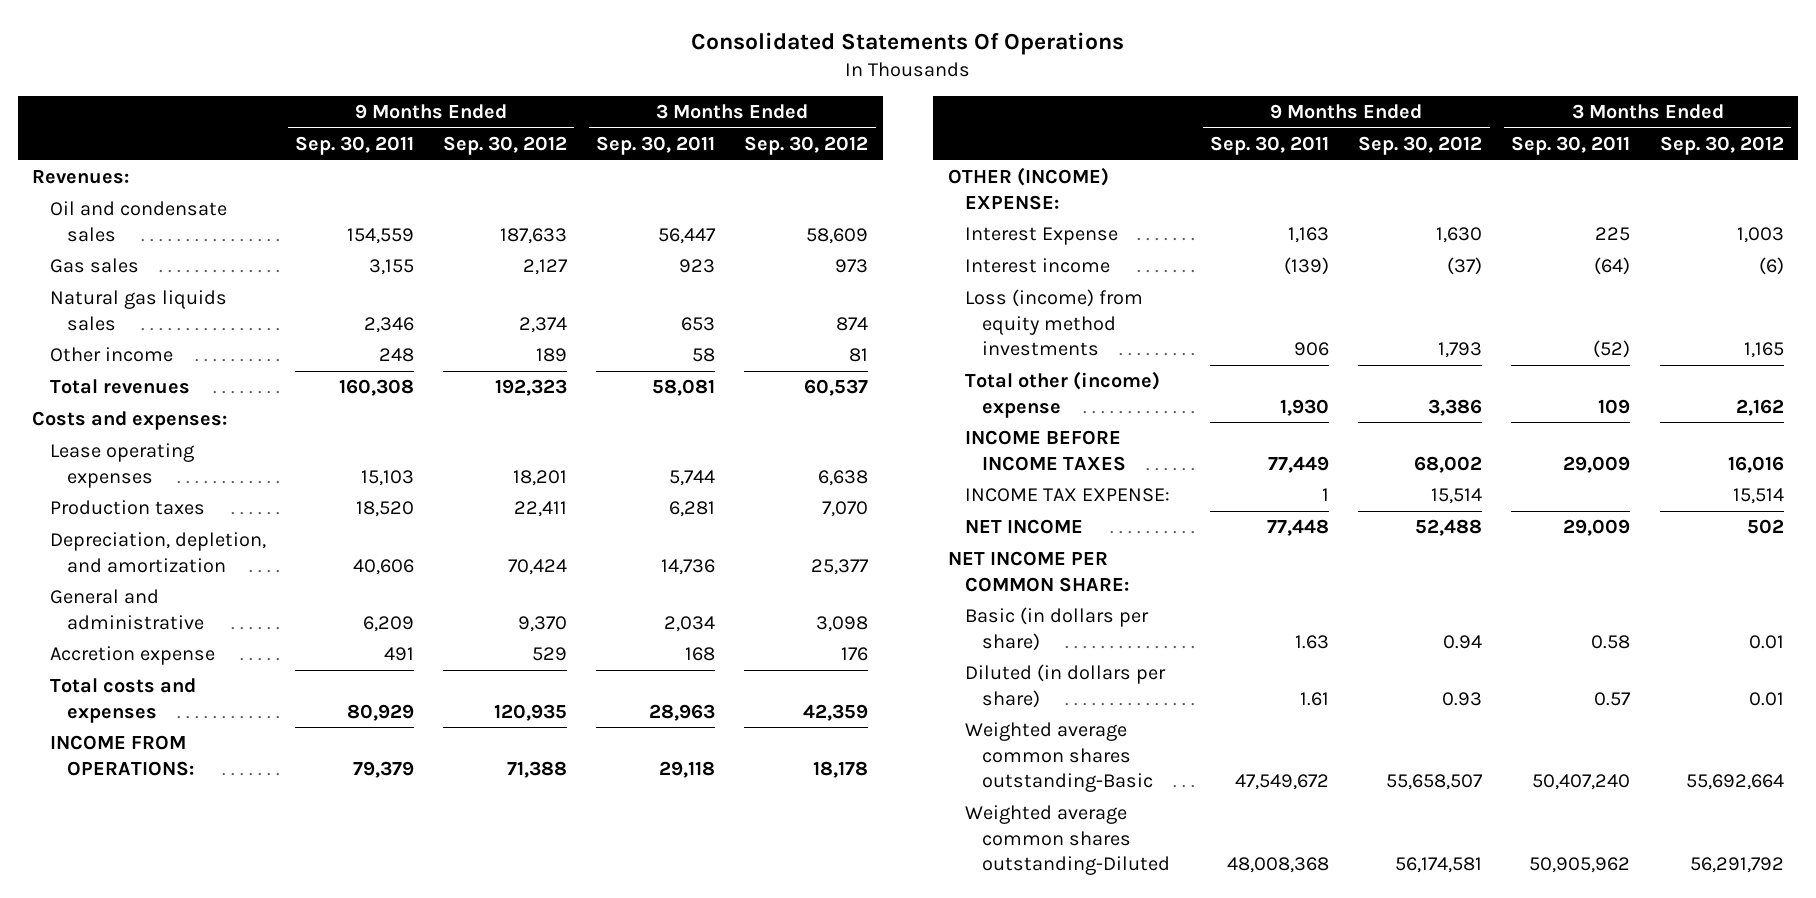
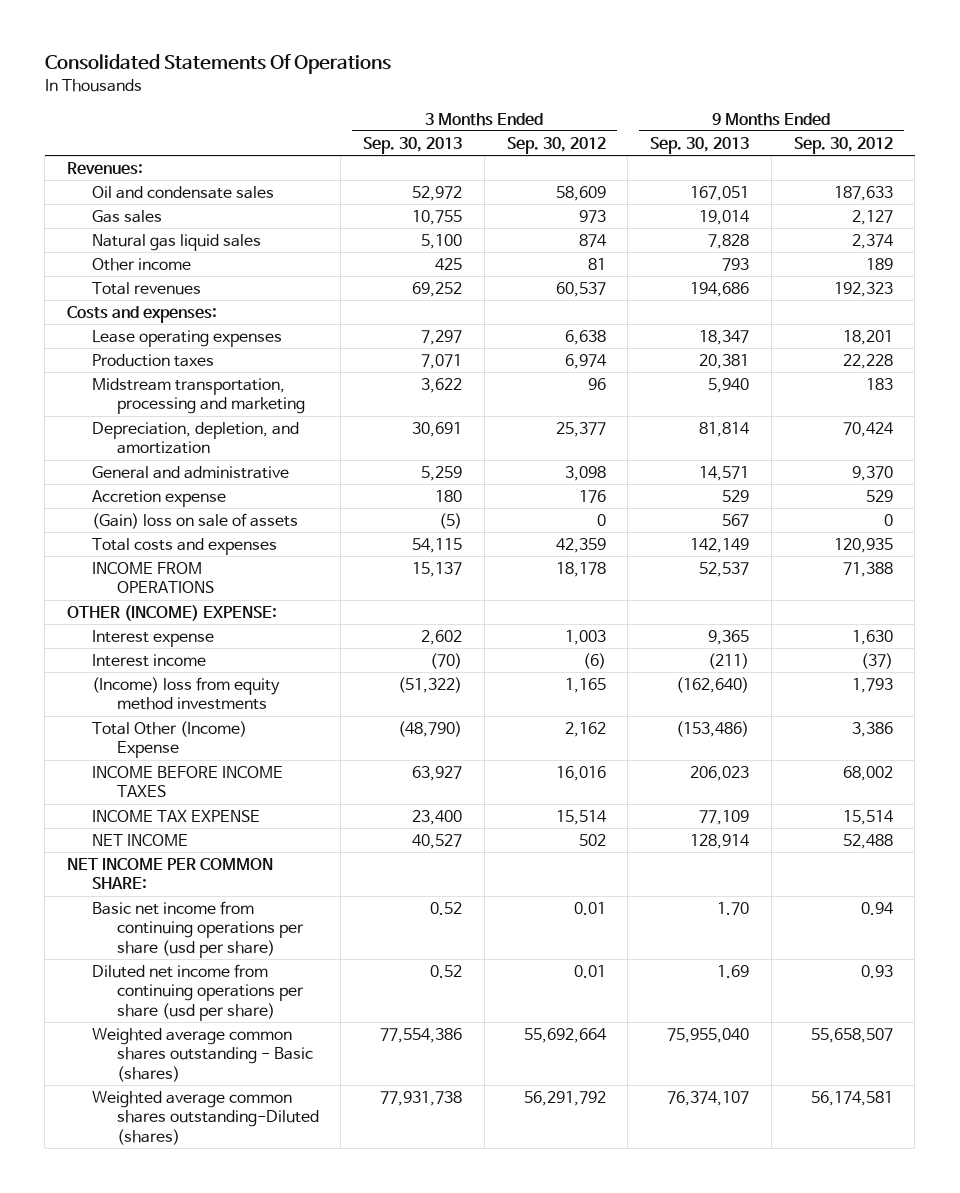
[294,135,414,155] Sep. 30, 2011 -> none
[596,135,716,155] Sep. 30, 2011 -> none
none -> [363,136,463,154] Sep. 30, 2013
none -> [650,136,750,154] Sep. 30, 2013
[49,290,227,331] Natural gas liquids sales -> [91,233,261,251] Natural gas liquid sales
[514,501,568,518] 22,411 -> [842,353,893,369] 22,228
[822,501,869,518] 7,070 -> [564,353,607,369] 6,974
none -> [91,377,305,415] Midstream transportation, processing and marketing
none -> [91,512,298,529] (Gain) loss on sale of assets
[49,735,194,776] INCOME FROM OPERATIONS: -> [91,561,214,594] INCOME FROM OPERATIONS
[964,227,1118,246] Interest Expense -> [91,629,214,647] Interest expense
[964,289,1143,357] Loss (income) from equity method investments -> [91,676,280,711] (Income) loss from equity method investments
[964,371,1160,418] Total other (income) expense -> [91,720,247,759] Total Other (Income) Expense
[964,488,1170,503] INCOME TAX EXPENSE: -> [91,809,260,822] INCOME TAX EXPENSE
[964,607,1149,651] Basic (in dollars per share) -> [91,900,304,958] Basic net income from continuing operations per share (usd per share)
[964,664,1166,708] Diluted (in dollars per share) -> [91,963,304,1021] Diluted net income from continuing operations per share (usd per share)
[964,722,1154,793] Weighted average common shares outstanding-Basic -> [91,1027,313,1082] Weighted average common shares outstanding - Basic (shares)
[964,805,1171,876] Weighted average common shares outstanding-Diluted -> [91,1090,319,1145] Weighted average common shares outstanding-Diluted (shares)

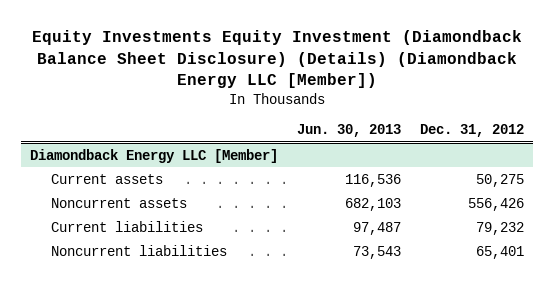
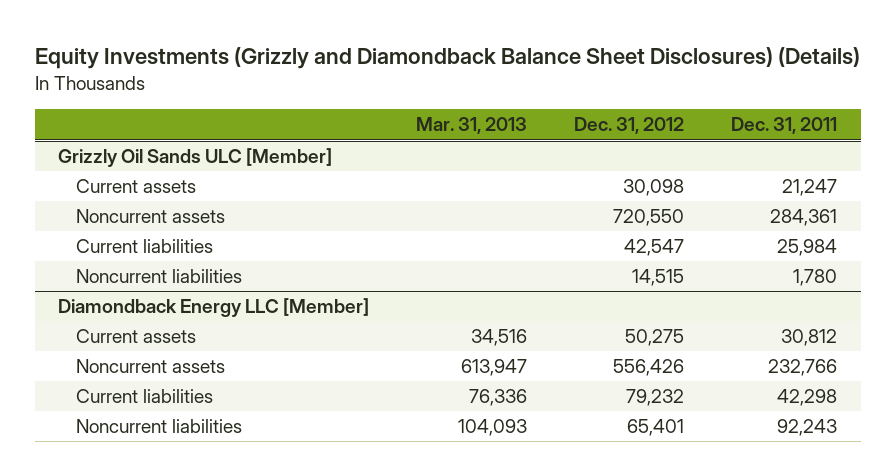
[31,30,522,88] Equity Investments Equity Investment (Diamondback Balance Sheet Disclosure) (Details) (Diamondback Energy LLC [Member]) -> [34,47,860,70] Equity Investments (Grizzly and Diamondback Balance Sheet Disclosures) (Details)
[296,124,401,138] Jun. 30, 2013 -> none
none -> [416,117,528,135] Mar. 31, 2013
none -> [731,117,838,135] Dec. 31, 2011
none -> [58,148,333,168] Grizzly Oil Sands ULC [Member]
none -> [76,179,197,194] Current assets
none -> [76,209,226,224] Noncurrent assets
none -> [76,239,214,254] Current liabilities
none -> [76,269,243,284] Noncurrent liabilities

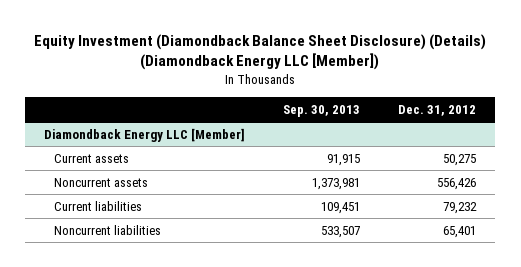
[34,47,860,70] Equity Investments (Grizzly and Diamondback Balance Sheet Disclosures) (Details) -> [34,33,487,71] Equity Investment (Diamondback Balance Sheet Disclosure) (Details) (Diamondback Energy LLC [Member])
[416,117,528,135] Mar. 31, 2013 -> none
[731,117,838,135] Dec. 31, 2011 -> none
none -> [283,104,361,117] Sep. 30, 2013
[58,148,333,168] Grizzly Oil Sands ULC [Member] -> none
[76,179,197,194] Current assets -> none
[76,209,226,224] Noncurrent assets -> none
[76,239,214,254] Current liabilities -> none
[76,269,243,284] Noncurrent liabilities -> none

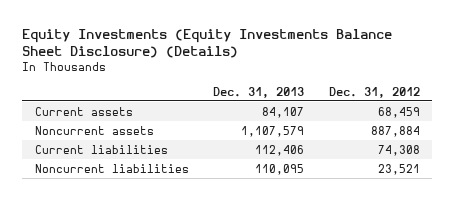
[34,33,487,71] Equity Investment (Diamondback Balance Sheet Disclosure) (Details) (Diamondback Energy LLC [Member]) -> [22,29,393,59] Equity Investments (Equity Investments Balance Sheet Disclosure) (Details)
[283,104,361,117] Sep. 30, 2013 -> none
none -> [213,86,305,98] Dec. 31, 2013
[44,127,246,142] Diamondback Energy LLC [Member] -> none
[443,153,477,166] 50,275 -> [377,106,420,118] 68,459
[437,177,477,190] 556,426 -> [370,125,420,137] 887,884
[443,201,478,214] 79,232 -> [377,144,420,156] 74,308
[443,225,477,238] 65,401 -> [377,163,420,175] 23,521

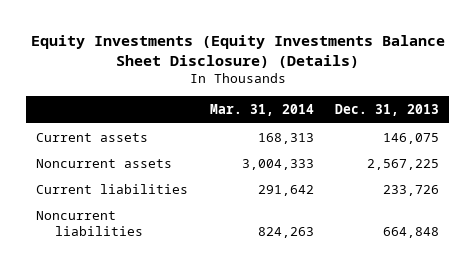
[328,86,420,98] Dec. 31, 2012 -> none
none -> [209,104,314,117] Mar. 31, 2014
[262,106,305,118] 84,107 -> [382,132,439,144] 146,075
[241,125,305,137] 1,107,579 -> [366,158,439,170] 2,567,225
[255,144,305,156] 112,406 -> [382,184,439,196] 233,726
[255,163,305,175] 110,095 -> [382,226,439,238] 664,848

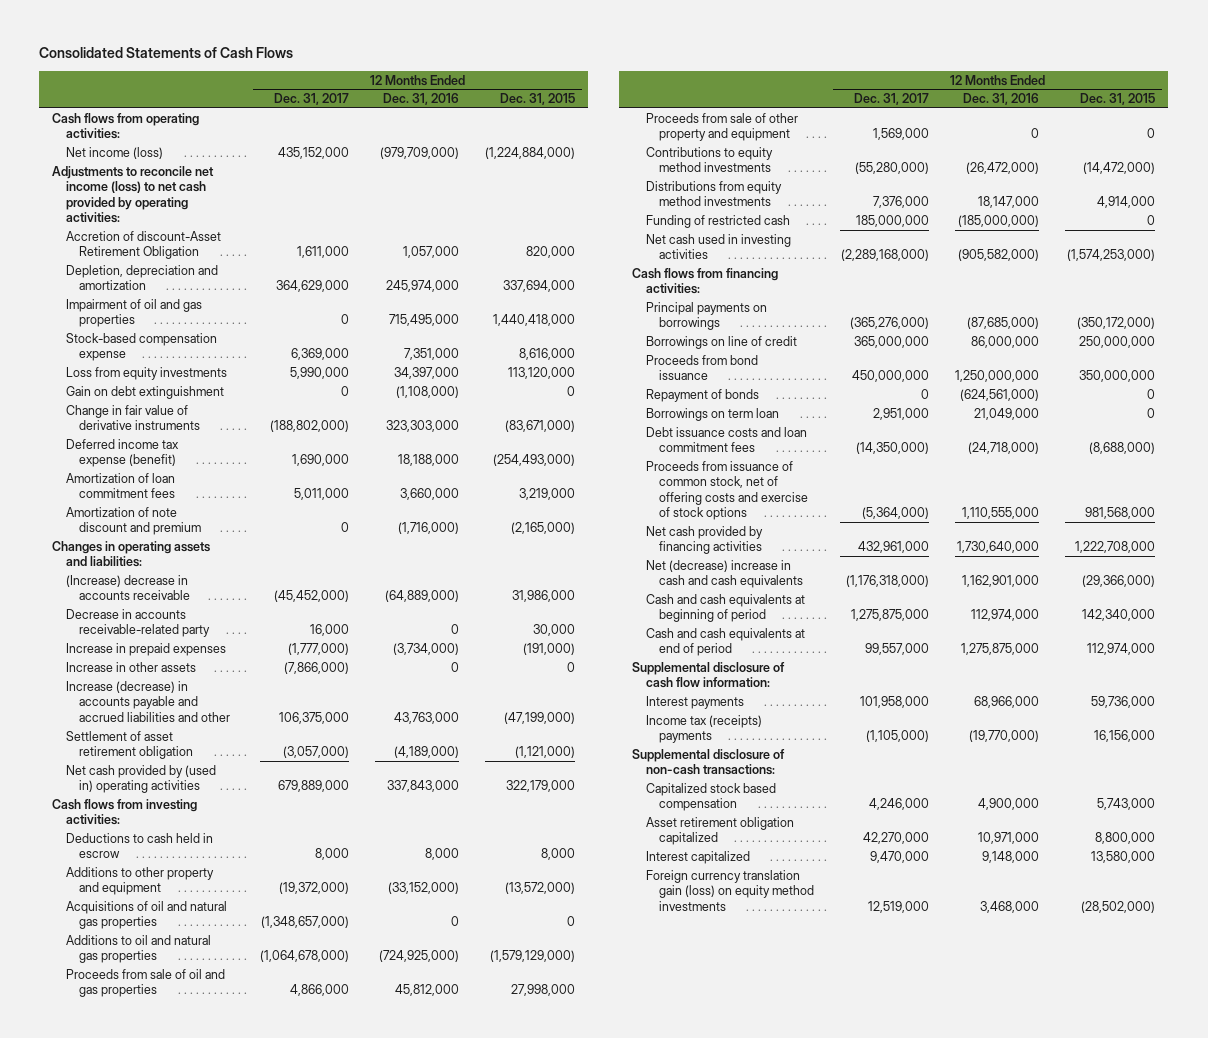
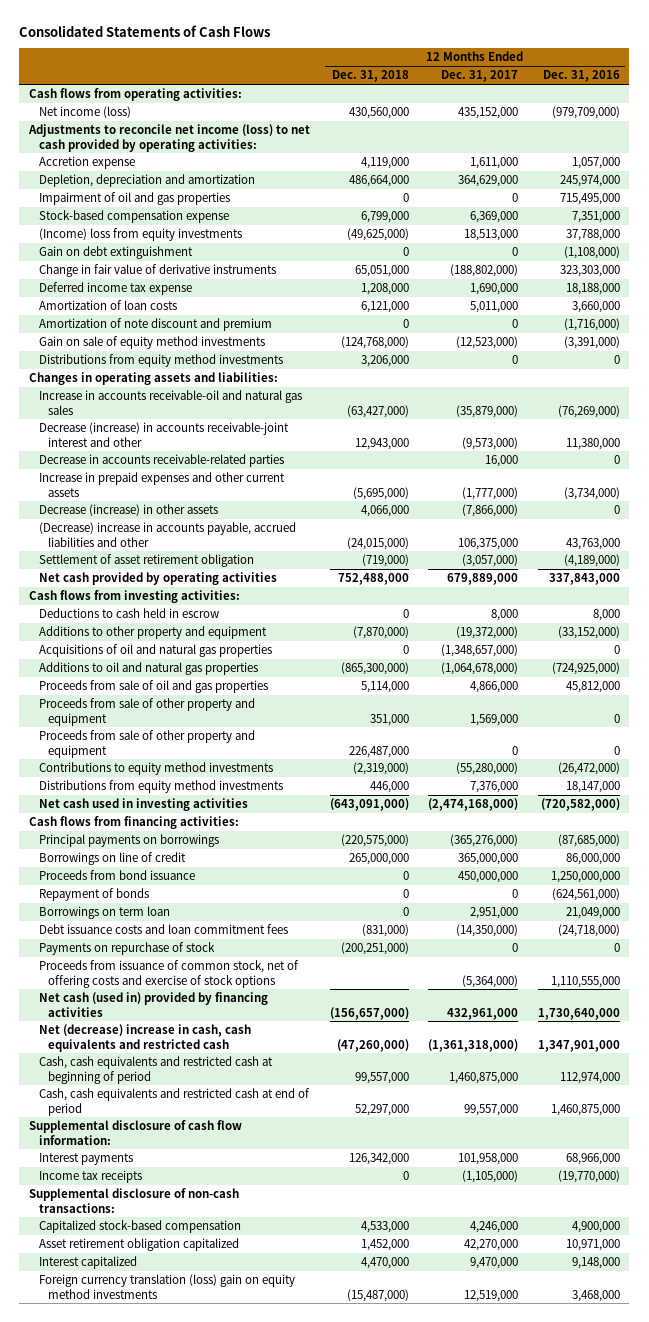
[500,93,576,106] Dec. 31, 2015 -> none
none -> [331,70,409,83] Dec. 31, 2018
[65,230,221,260] Accretion of discount-Asset Retirement Obligation -> [38,156,135,170] Accretion expense
[65,366,227,380] Loss from equity investments -> [38,228,242,242] (Income) loss from equity investments
[289,366,349,379] 5,990,000 -> [464,229,519,242] 18,513,000
[394,366,460,379] 34,397,000 -> [565,229,620,242] 37,788,000
[65,438,179,468] Deferred income tax expense (benefit) -> [38,282,192,296] Deferred income tax expense
[65,472,175,499] Amortization of loan commitment fees -> [38,300,177,311] Amortization of loan costs
none -> [38,336,265,350] Gain on sale of equity method investments
none -> [38,354,283,368] Distributions from equity method investments
[65,574,190,601] (Increase) decrease in accounts receivable -> [38,390,302,415] Increase in accounts receivable-oil and natural gas sales
[273,590,349,603] (45,452,000) -> [456,404,519,418] (35,879,000)
[385,590,460,603] (64,889,000) -> [557,404,620,418] (76,269,000)
none -> [38,422,289,447] Decrease (increase) in accounts receivable-joint interest and other
[65,608,210,638] Decrease in accounts receivable-related party -> [38,454,284,468] Decrease in accounts receivable-related parties
[65,642,226,656] Increase in prepaid expenses -> [38,472,285,497] Increase in prepaid expenses and other current assets
[65,661,196,672] Increase in other assets -> [38,504,218,517] Decrease (increase) in other assets
[65,680,230,722] Increase (decrease) in accounts payable and accrued liabilities and other -> [38,522,296,547] (Decrease) increase in accounts payable, accrued liabilities and other
[65,764,216,794] Net cash provided by (used in) operating activities -> [38,572,277,586] Net cash provided by operating activities
none -> [38,730,255,758] Proceeds from sale of other property and equipment
[645,214,790,228] Funding of restricted cash -> none
[840,249,929,262] (2,289,168,000) -> [428,798,519,812] (2,474,168,000)
[958,249,1040,262] (905,582,000) -> [540,798,620,812] (720,582,000)
none -> [38,942,215,956] Payments on repurchase of stock
[645,525,763,555] Net cash provided by financing activities -> [38,992,268,1017] Net cash (used in) provided by financing activities
[645,559,803,589] Net (decrease) increase in cash and cash equivalents -> [38,1024,251,1052] Net (decrease) increase in cash, cash equivalents and restricted cash
[845,575,929,588] (1,176,318,000) -> [428,1038,519,1052] (1,361,318,000)
[962,575,1040,588] 1,162,901,000 -> [537,1039,620,1052] 1,347,901,000
[645,593,805,623] Cash and cash equivalents at beginning of period -> [38,1056,273,1084] Cash, cash equivalents and restricted cash at beginning of period
[850,609,929,622] 1,275,875,000 -> [449,1071,519,1084] 1,460,875,000
[645,627,805,657] Cash and cash equivalents at end of period -> [38,1088,310,1116] Cash, cash equivalents and restricted cash at end of period
[961,643,1040,656] 1,275,875,000 -> [550,1103,620,1116] 1,460,875,000
[645,714,762,744] Income tax (receipts) payments -> [38,1170,142,1184] Income tax receipts
[645,782,776,812] Capitalized stock based compensation -> [38,1220,241,1234] Capitalized stock-based compensation
[645,869,814,911] Foreign currency translation gain (loss) on equity method investments -> [38,1274,295,1299] Foreign currency translation (loss) gain on equity method investments

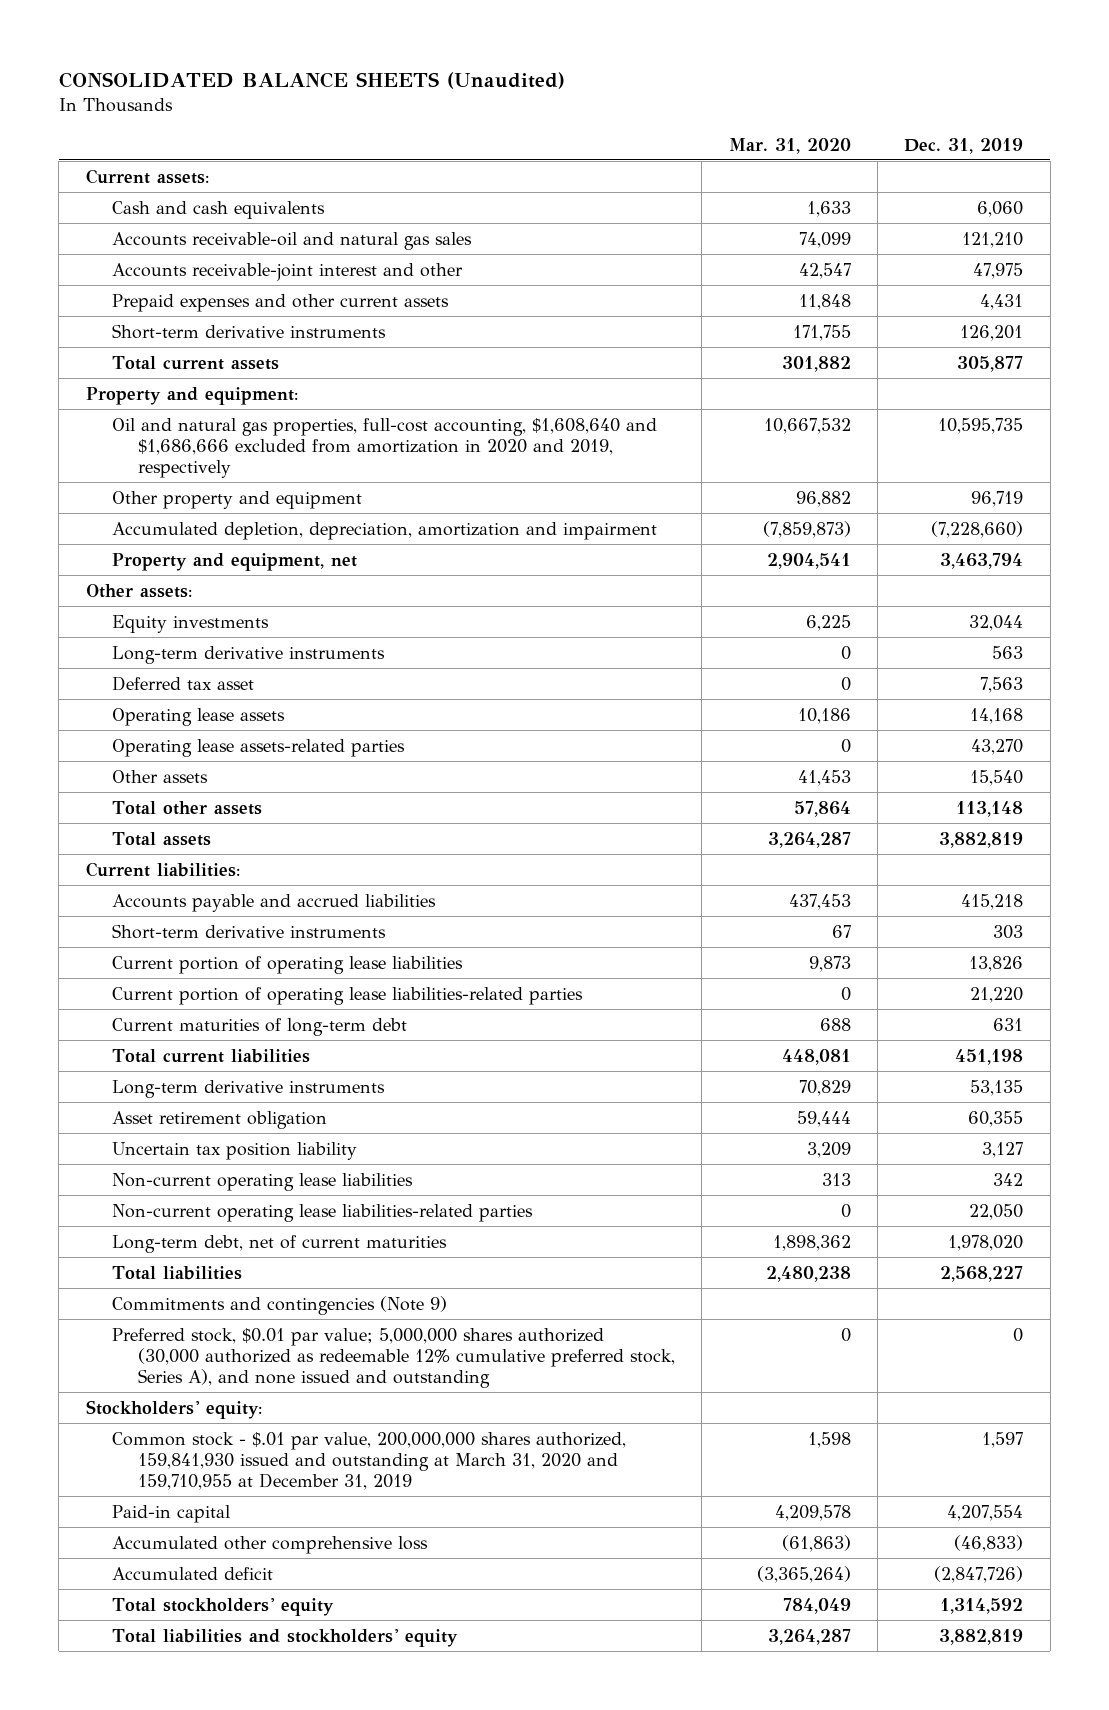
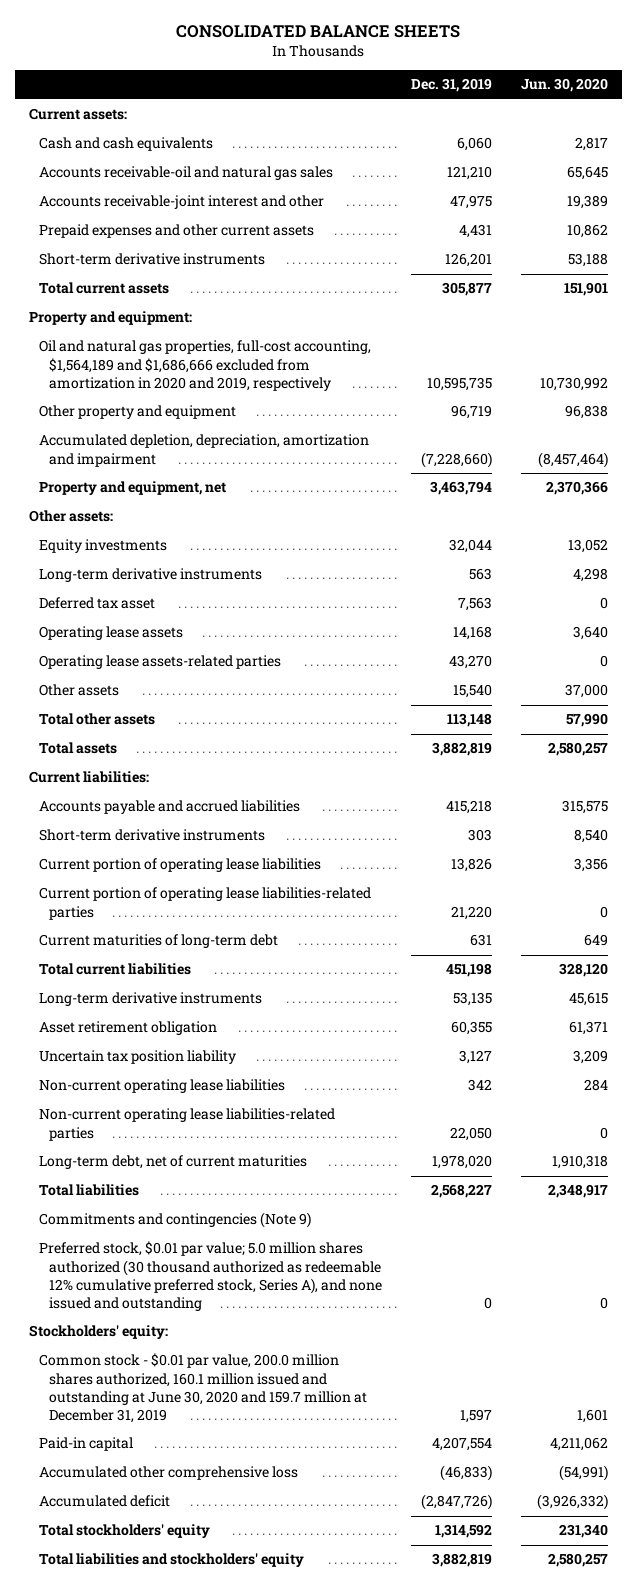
[58,71,565,89] CONSOLIDATED BALANCE SHEETS (Unaudited) -> [176,24,461,38] CONSOLIDATED BALANCE SHEETS
[728,137,851,154] Mar. 31, 2020 -> none
none -> [520,78,608,93] Jun. 30, 2020
[111,417,657,478] Oil and natural gas properties, full-cost accounting, $1,608,640 and $1,686,666 excluded from amortization in 2020 and 2019, respectively -> [39,340,372,391] Oil and natural gas properties, full-cost accounting, $1,564,189 and $1,686,666 excluded from amortization in 2020 and 2019, respectively
[111,1327,675,1388] Preferred stock, $0.01 par value; 5,000,000 shares authorized (30,000 authorized as redeemable 12% cumulative preferred stock, Series A), and none issued and outstanding -> [39,1241,383,1311] Preferred stock, $0.01 par value; 5.0 million shares authorized (30 thousand authorized as redeemable 12% cumulative preferred stock, Series A), and none issued and outstanding
[111,1431,626,1490] Common stock - $.01 par value, 200,000,000 shares authorized, 159,841,930 issued and outstanding at March 31, 2020 and 159,710,955 at December 31, 2019 -> [39,1353,368,1423] Common stock - $0.01 par value, 200.0 million shares authorized, 160.1 million issued and outstanding at June 30, 2020 and 159.7 million at December 31, 2019

